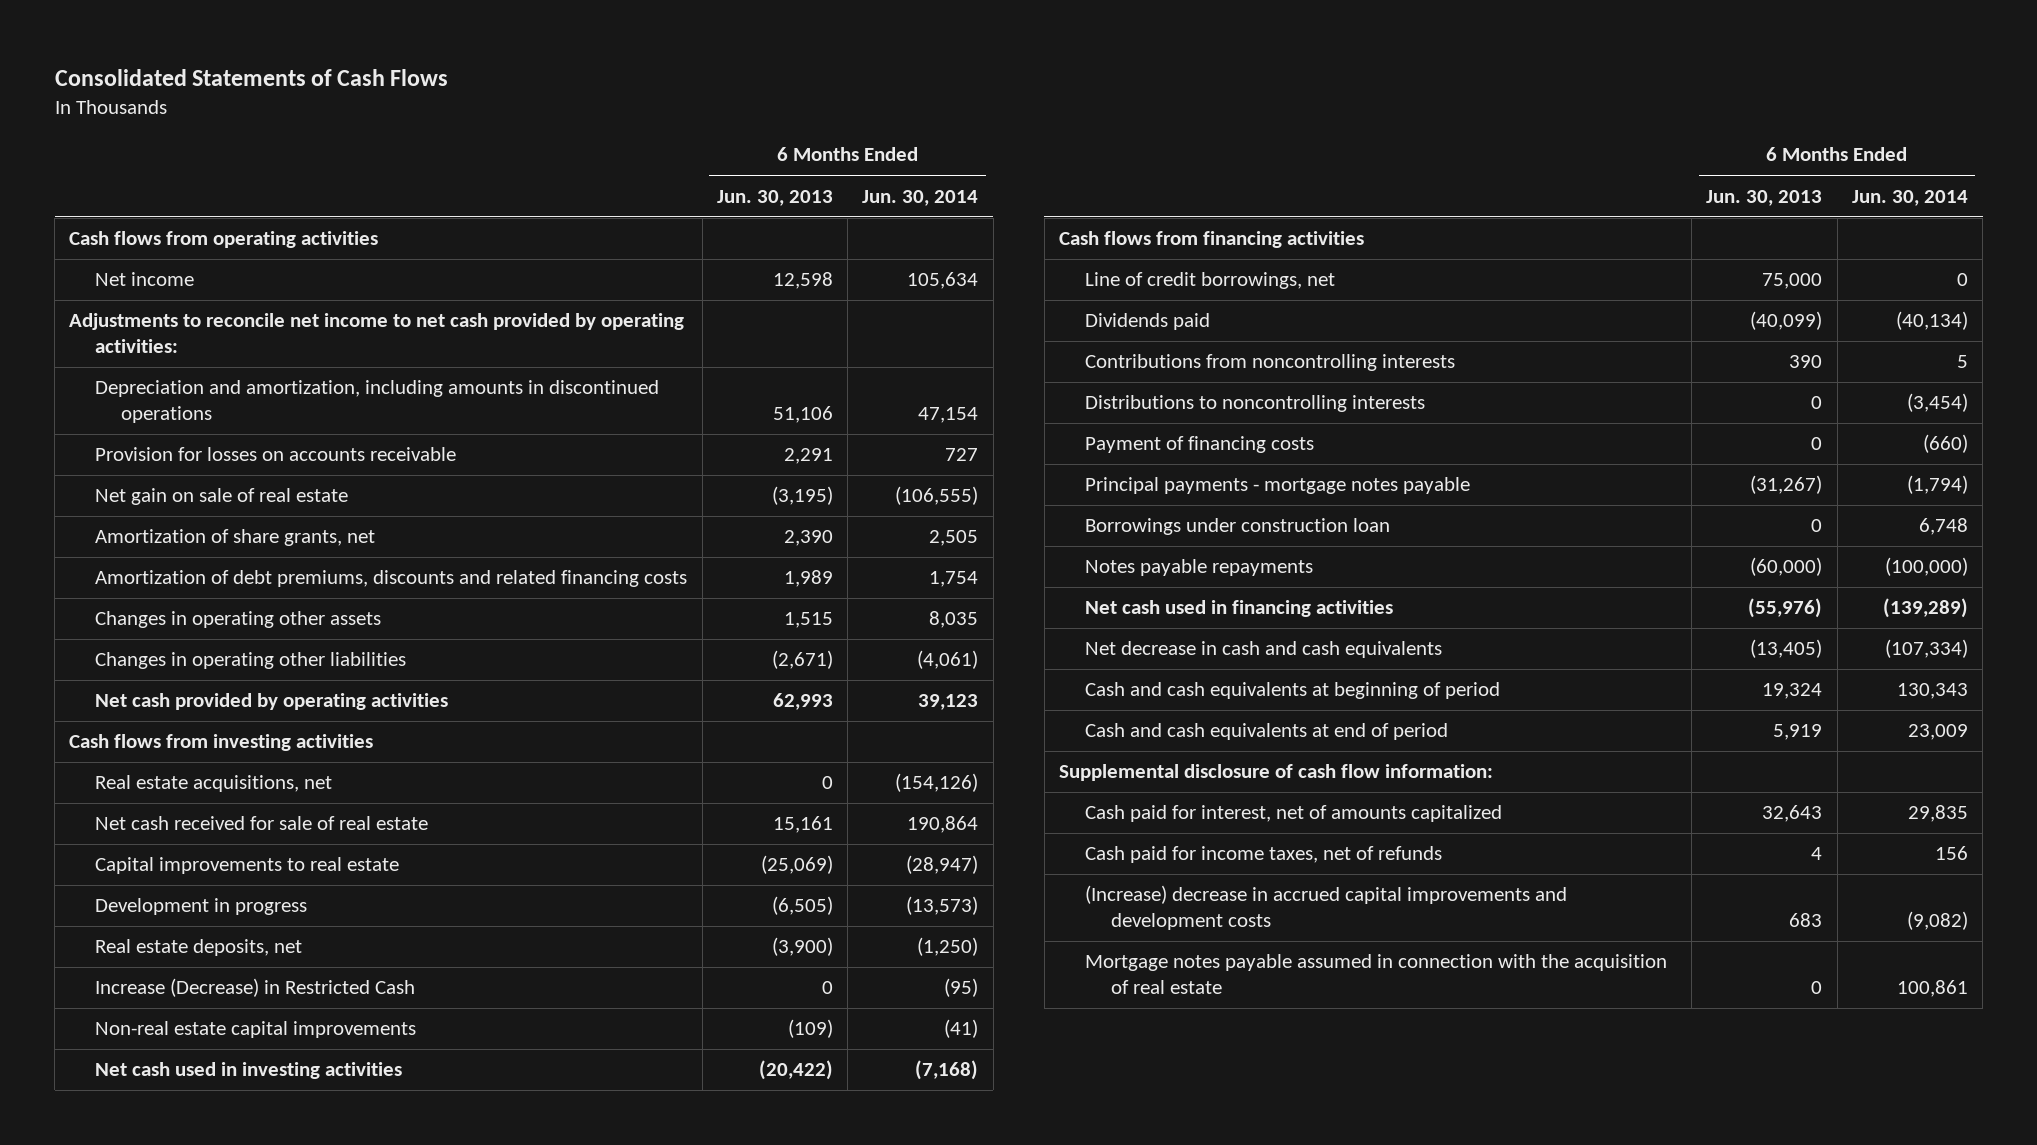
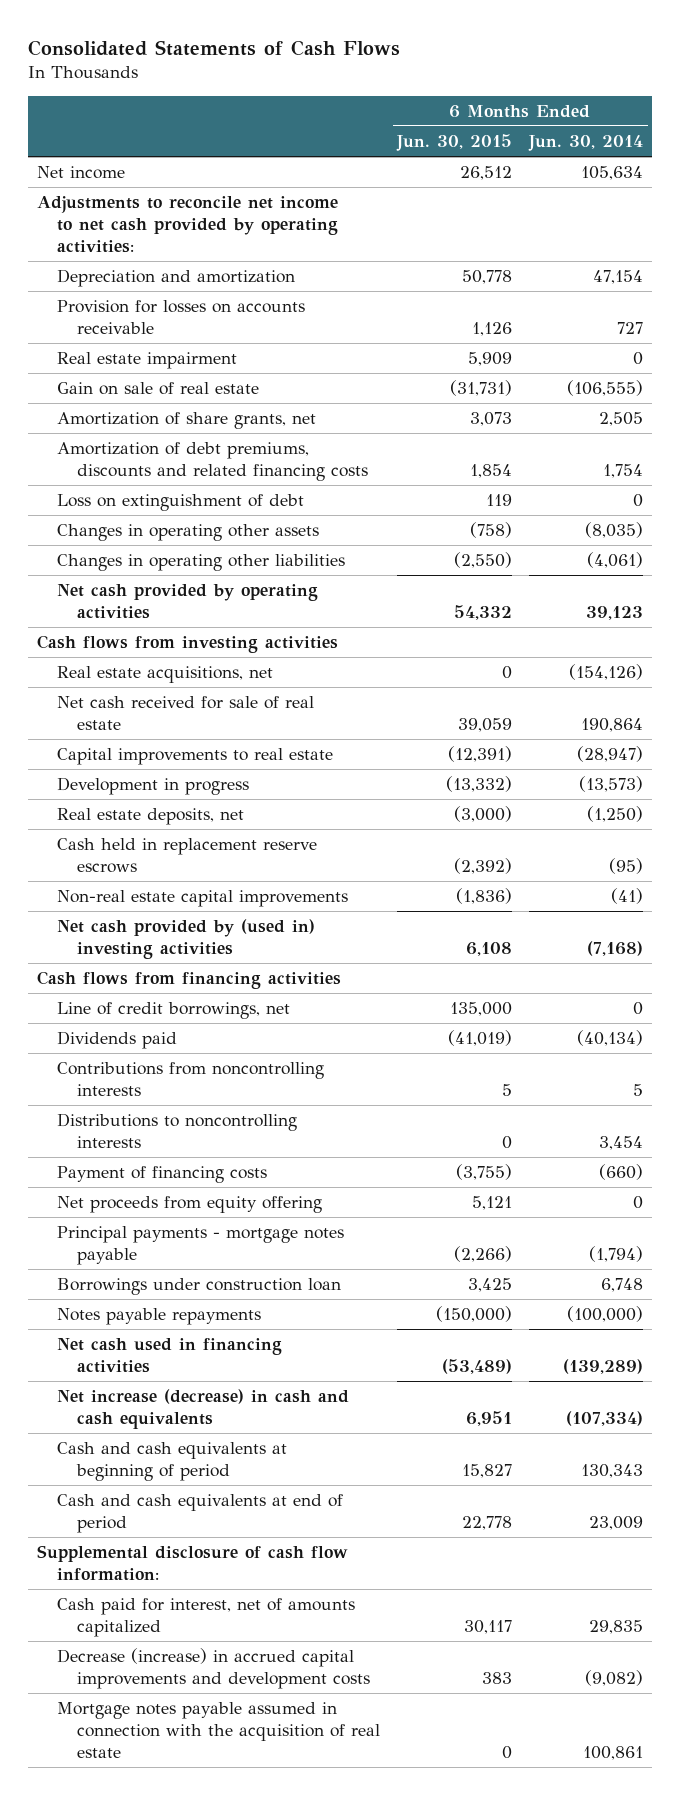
[716,189,833,206] Jun. 30, 2013 -> none
none -> [395,134,512,152] Jun. 30, 2015
[69,231,379,249] Cash flows from operating activities -> none
[95,380,660,424] Depreciation and amortization, including amounts in discontinued operations -> [56,269,295,288] Depreciation and amortization
none -> [56,352,237,370] Real estate impairment
[95,488,349,506] Net gain on sale of real estate -> [56,382,259,396] Gain on sale of real estate
none -> [56,494,304,512] Loss on extinguishment of debt
[929,611,979,629] 8,035 -> [585,522,644,539] (8,035)
[95,978,416,998] Increase (Decrease) in Restricted Cash -> [56,838,317,874] Cash held in replacement reserve escrows
[95,1062,403,1080] Net cash used in investing activities -> [56,919,315,960] Net cash provided by (used in) investing activities
[1907,393,1969,413] (3,454) -> [599,1136,644,1151] 3,454
none -> [56,1196,322,1214] Net proceeds from equity offering
[1084,641,1442,659] Net decrease in cash and cash equivalents -> [56,1389,349,1430] Net increase (decrease) in cash and cash equivalents
[1084,846,1442,864] Cash paid for income taxes, net of refunds -> none
[1084,885,1567,931] (Increase) decrease in accrued capital improvements and development costs -> [56,1648,370,1690] Decrease (increase) in accrued capital improvements and development costs

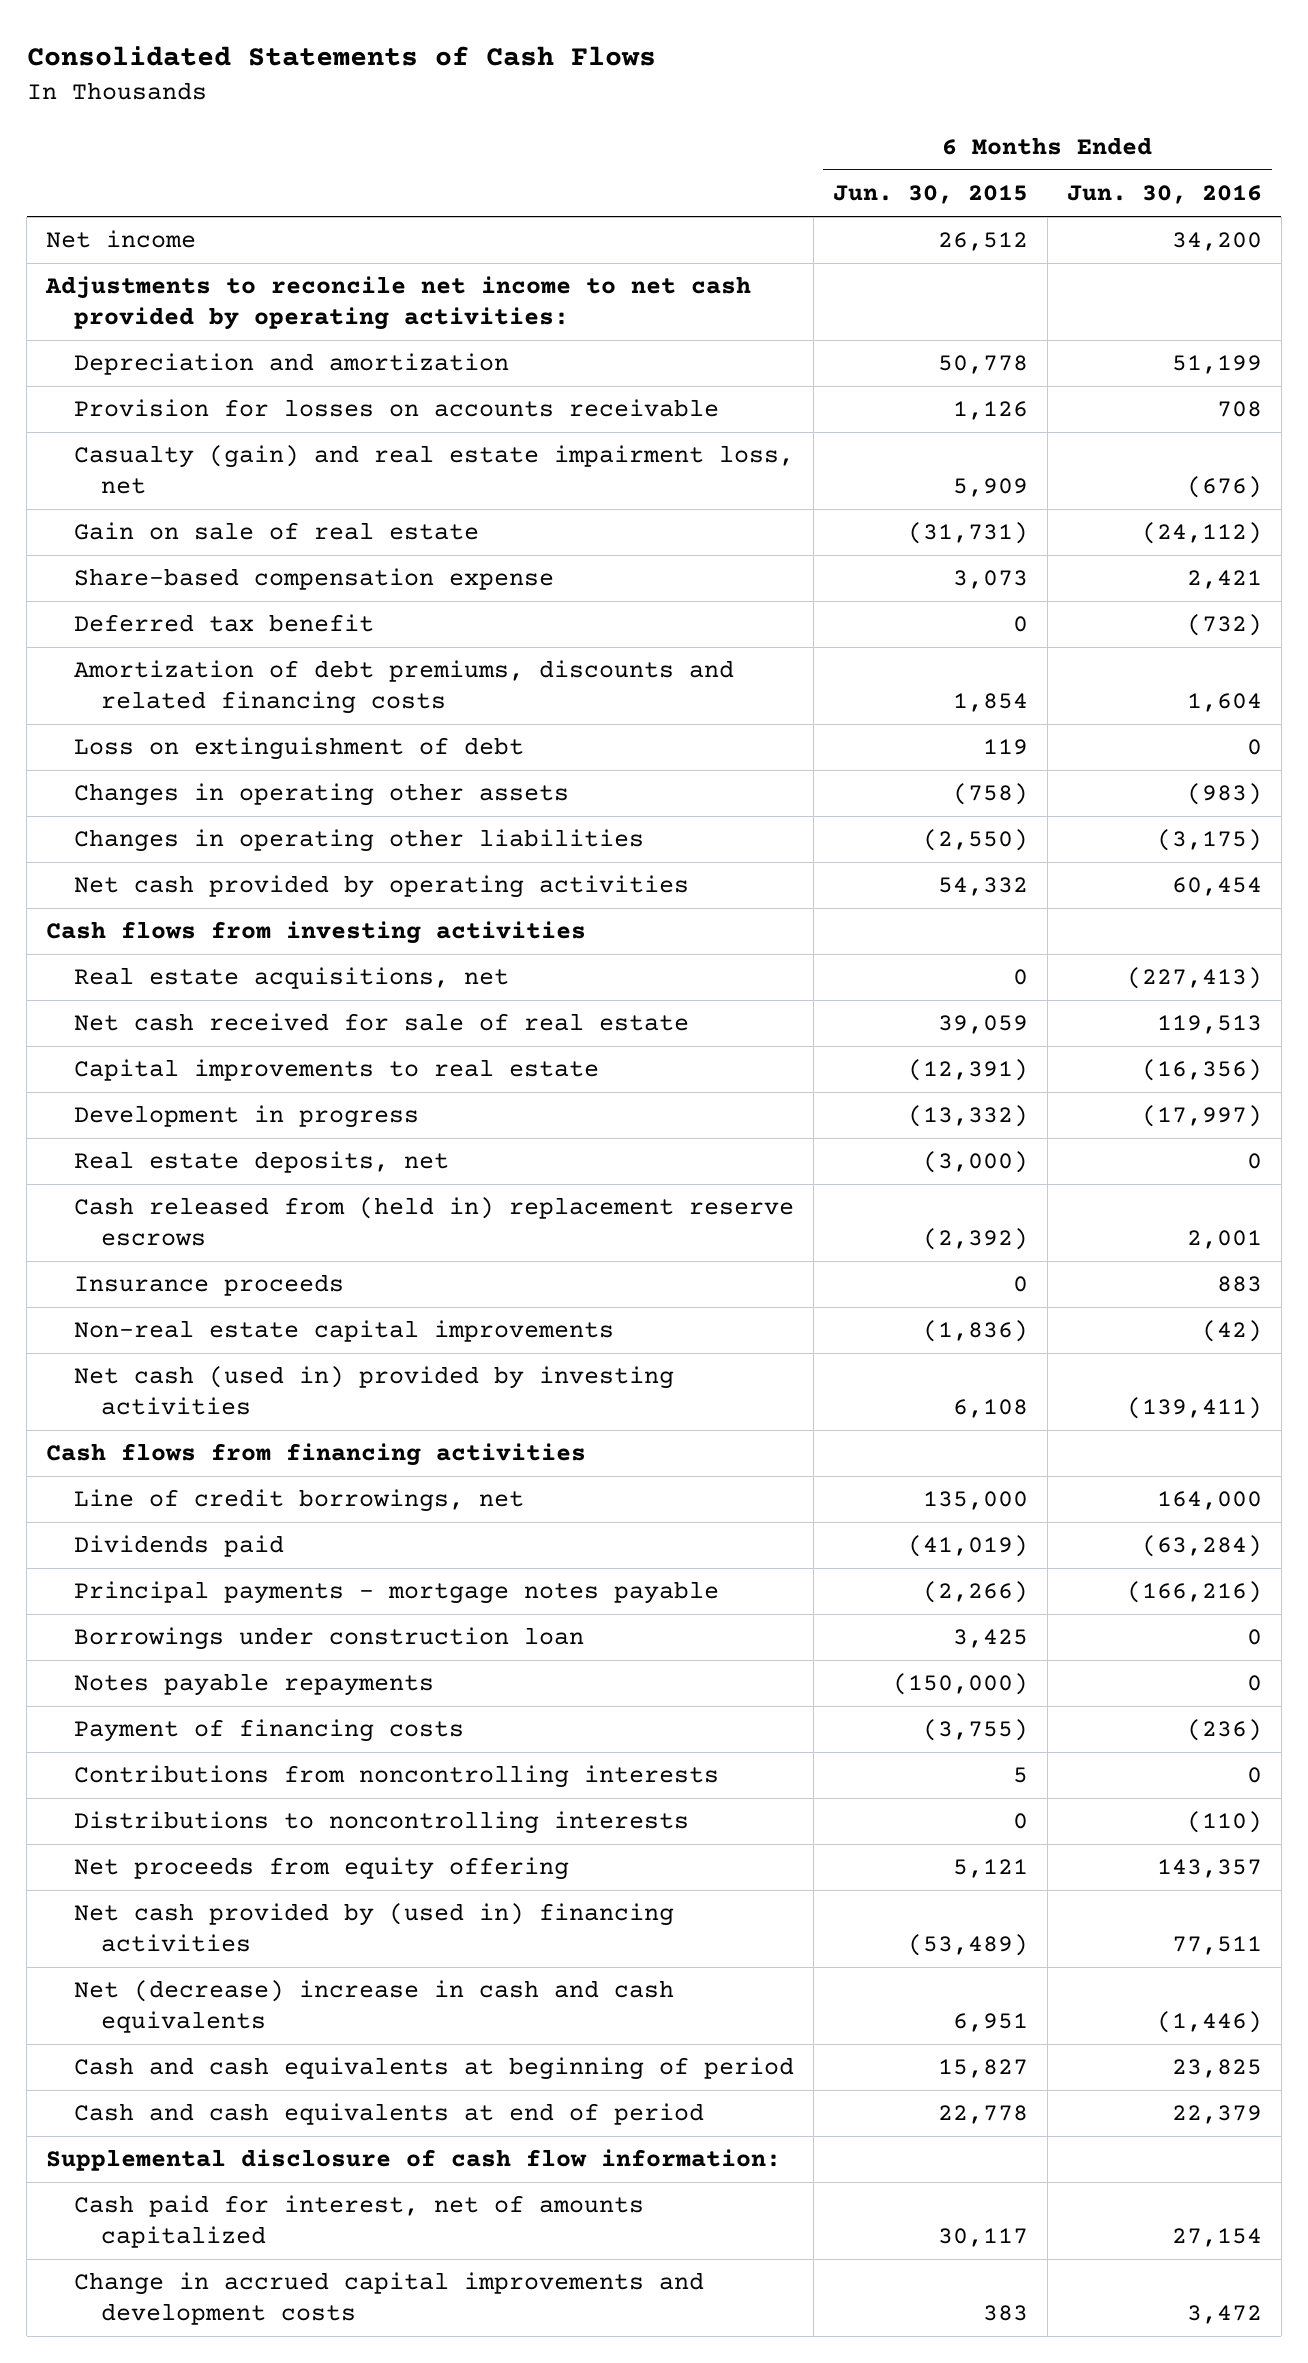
[528,135,644,152] Jun. 30, 2014 -> none
none -> [1066,185,1262,205] Jun. 30, 2016
[56,352,237,370] Real estate impairment -> [73,445,794,494] Casualty (gain) and real estate impairment loss, net
[56,412,316,430] Amortization of share grants, net -> [73,568,554,591] Share-based compensation expense
none -> [73,614,374,633] Deferred tax benefit
[56,838,317,874] Cash held in replacement reserve escrows -> [73,1197,794,1246] Cash released from (held in) replacement reserve escrows
none -> [73,1274,344,1297] Insurance proceeds
[56,919,315,960] Net cash provided by (used in) investing activities -> [73,1366,674,1415] Net cash (used in) provided by investing activities
[56,1166,267,1184] Payment of financing costs -> [73,1719,464,1743] Payment of financing costs
[56,1062,324,1097] Contributions from noncontrolling interests -> [73,1765,719,1789] Contributions from noncontrolling interests
[56,1113,297,1149] Distributions to noncontrolling interests -> [73,1811,689,1835] Distributions to noncontrolling interests
[56,1196,322,1214] Net proceeds from equity offering -> [73,1857,569,1881] Net proceeds from equity offering
[56,1338,282,1374] Net cash used in financing activities -> [73,1903,674,1952] Net cash provided by (used in) financing activities
[56,1389,349,1430] Net increase (decrease) in cash and cash equivalents -> [73,1980,674,2033] Net (decrease) increase in cash and cash equivalents
[56,1702,380,1759] Mortgage notes payable assumed in connection with the acquisition of real estate -> none
[56,1648,370,1690] Decrease (increase) in accrued capital improvements and development costs -> [73,2272,704,2325] Change in accrued capital improvements and development costs

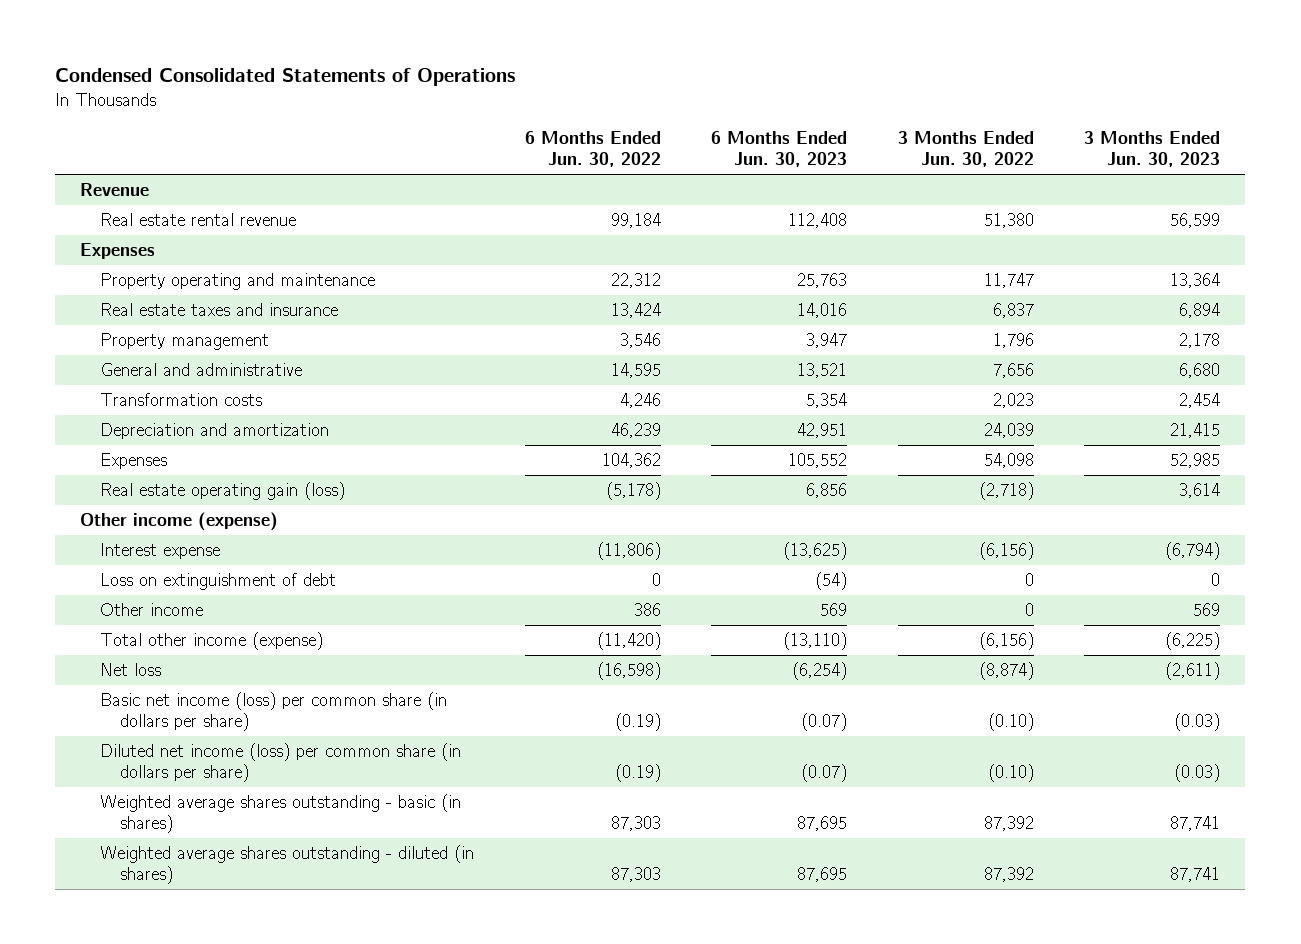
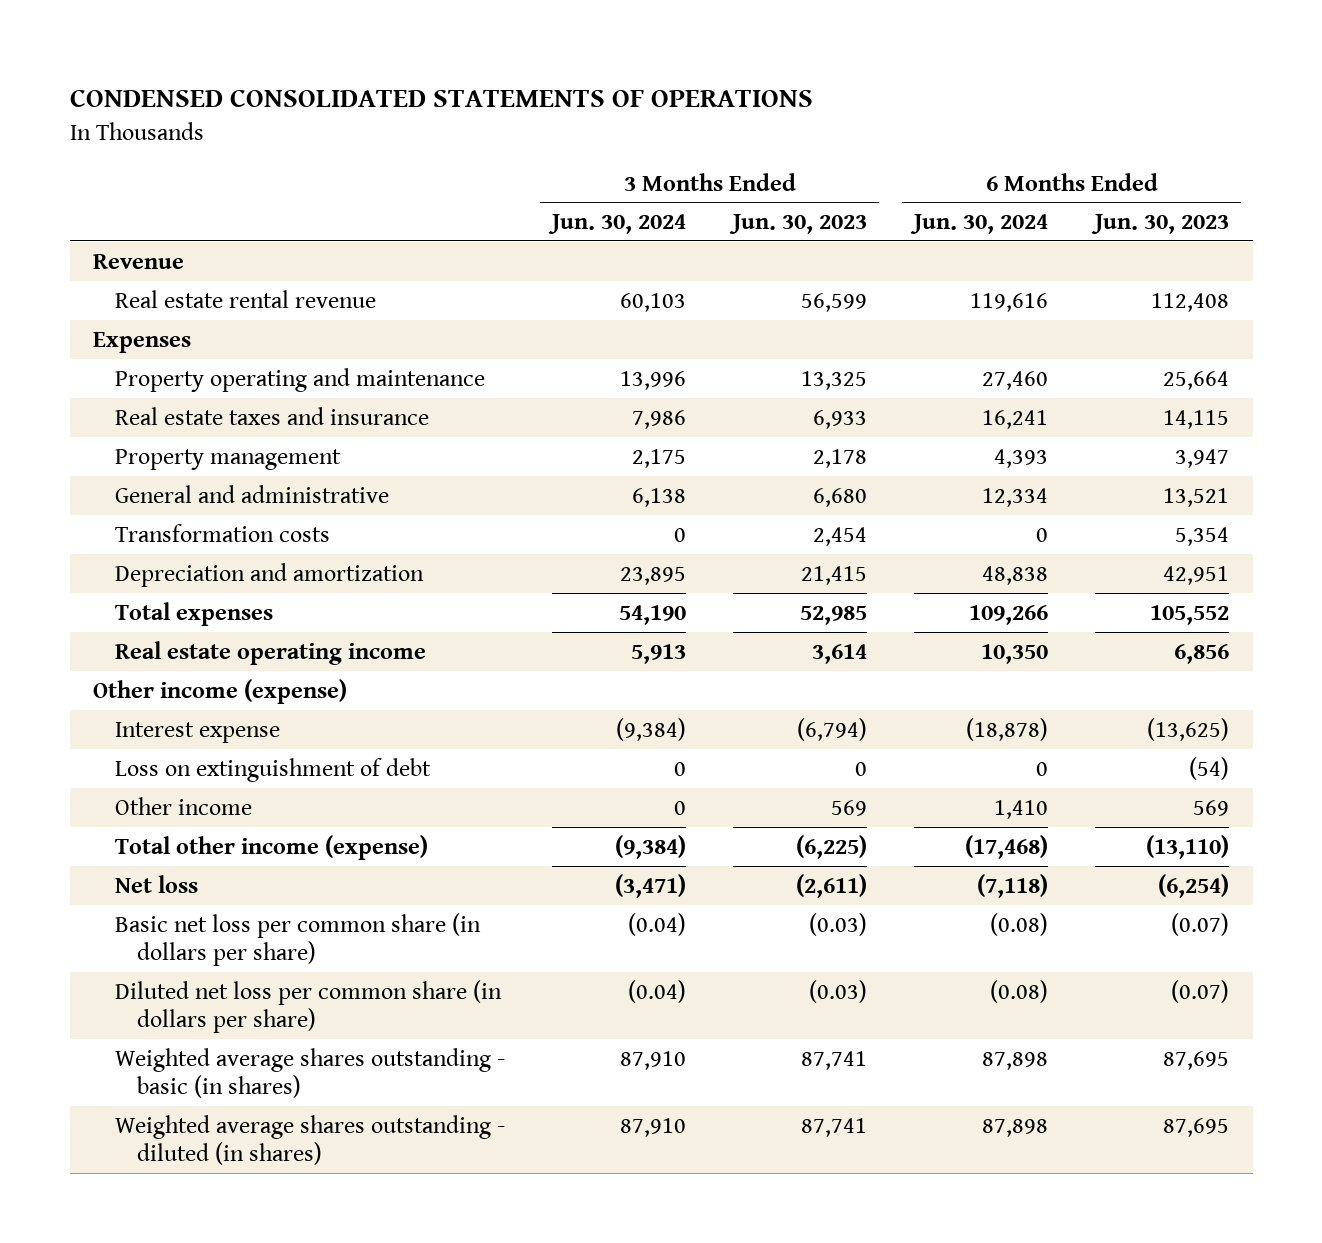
[55,68,516,87] Condensed Consolidated Statements of Operations -> [69,89,813,108] CONDENSED CONSOLIDATED STATEMENTS OF OPERATIONS
[524,131,661,168] 6 Months Ended Jun. 30, 2022 -> none
[897,131,1034,168] 3 Months Ended Jun. 30, 2022 -> none
none -> [548,214,687,235] Jun. 30, 2024
none -> [910,214,1049,235] Jun. 30, 2024
[797,273,848,289] 25,763 -> [1163,370,1230,390] 25,664
[1170,273,1221,289] 13,364 -> [801,370,868,390] 13,325
[797,303,848,319] 14,016 -> [1163,409,1230,429] 14,115
[1179,303,1221,319] 6,894 -> [813,409,868,429] 6,933
[100,453,168,470] Expenses -> [115,601,274,626] Total expenses
[100,482,346,501] Real estate operating gain (loss) -> [115,640,427,665] Real estate operating income
[100,692,448,731] Basic net income (loss) per common share (in dollars per share) -> [115,912,482,966] Basic net loss per common share (in dollars per share)
[100,743,462,782] Diluted net income (loss) per common share (in dollars per share) -> [115,979,503,1033] Diluted net loss per common share (in dollars per share)

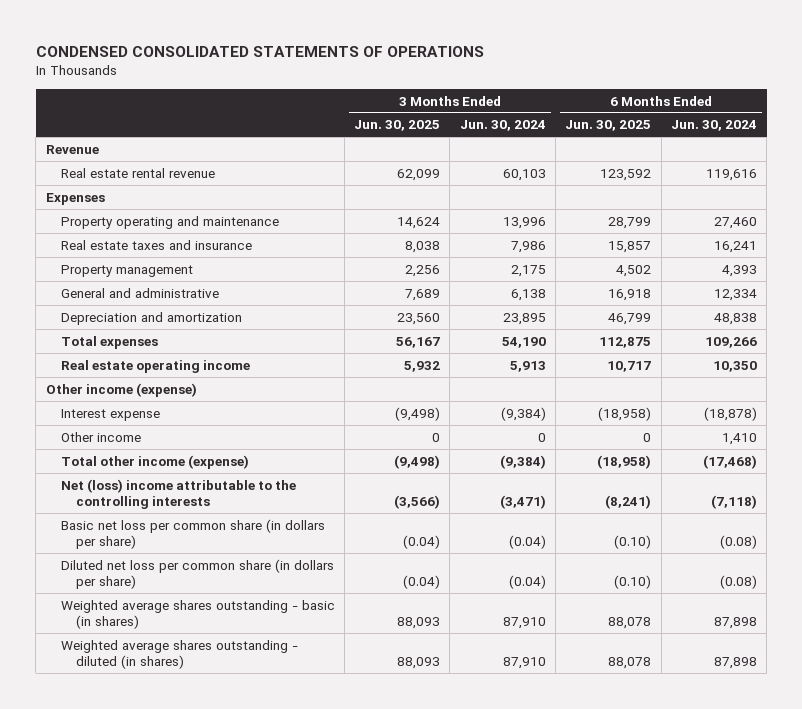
[729,214,868,235] Jun. 30, 2023 -> none
[1091,214,1230,235] Jun. 30, 2023 -> none
none -> [354,120,441,132] Jun. 30, 2025
none -> [565,120,652,132] Jun. 30, 2025
[115,523,331,542] Transformation costs -> none
[115,757,432,782] Loss on extinguishment of debt -> none
[115,874,199,893] Net loss -> [60,478,296,509] Net (loss) income attributable to the controlling interests

